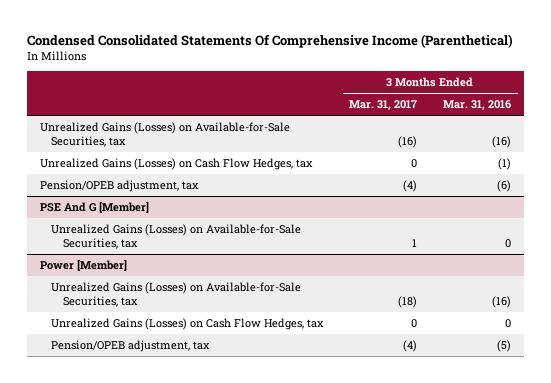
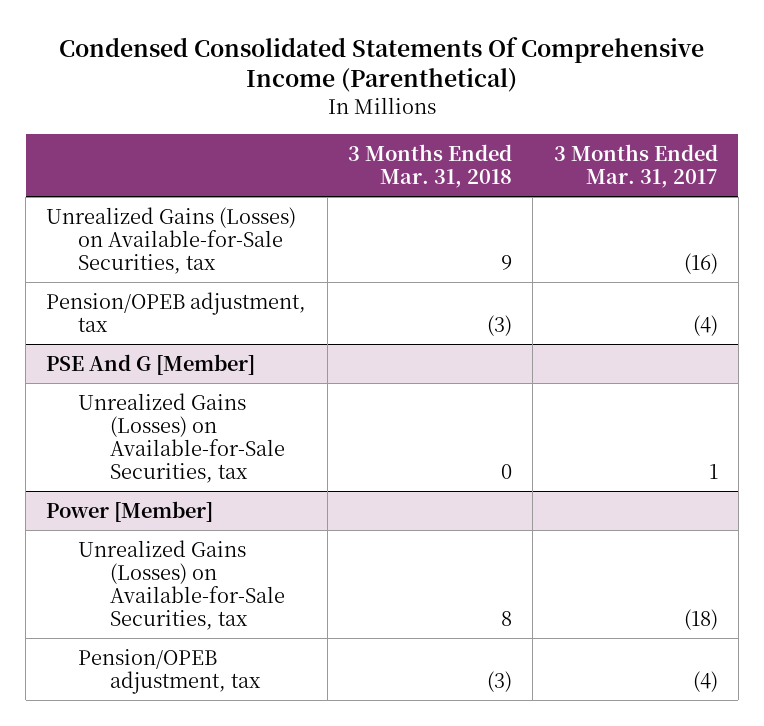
[443,100,512,111] Mar. 31, 2016 -> none
none -> [348,143,513,188] 3 Months Ended Mar. 31, 2018
[40,158,314,171] Unrealized Gains (Losses) on Cash Flow Hedges, tax -> none
[51,318,325,331] Unrealized Gains (Losses) on Cash Flow Hedges, tax -> none

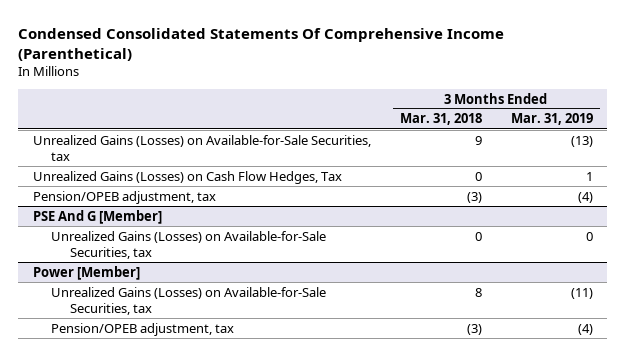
[553,143,718,188] 3 Months Ended Mar. 31, 2017 -> none
none -> [510,113,593,126] Mar. 31, 2019
none -> [32,170,342,184] Unrealized Gains (Losses) on Cash Flow Hedges, Tax

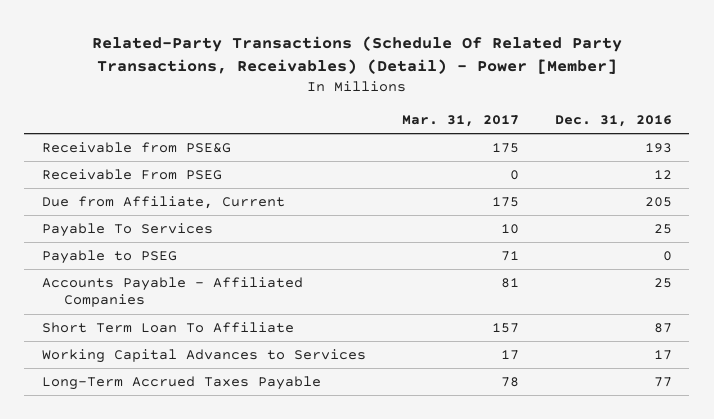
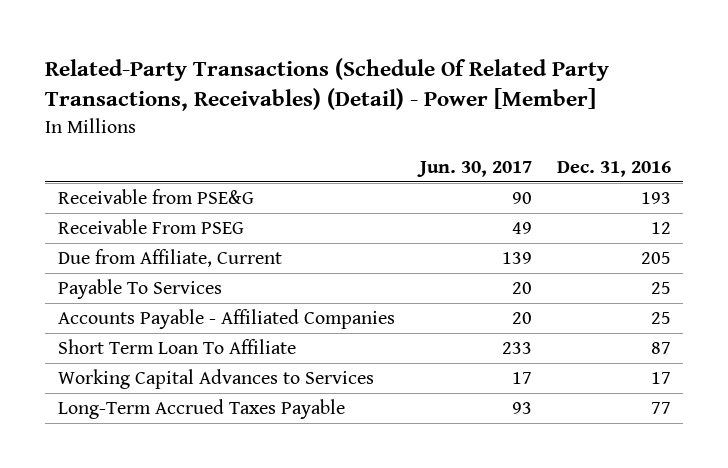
[401,114,519,127] Mar. 31, 2017 -> none
none -> [416,161,532,178] Jun. 30, 2017
[42,249,178,264] Payable to PSEG -> none

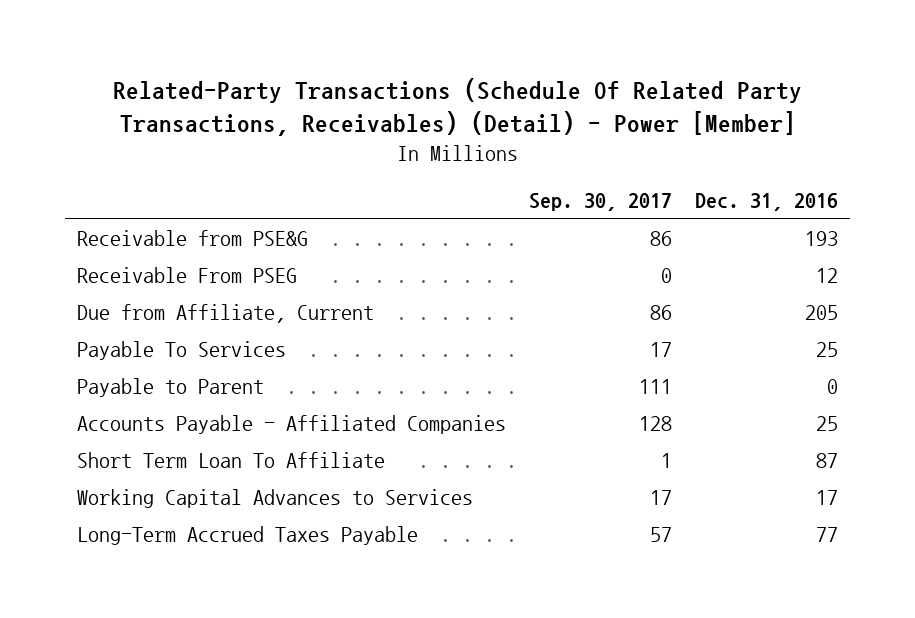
[416,161,532,178] Jun. 30, 2017 -> none
none -> [529,193,673,212] Sep. 30, 2017
none -> [76,378,264,398] Payable to Parent

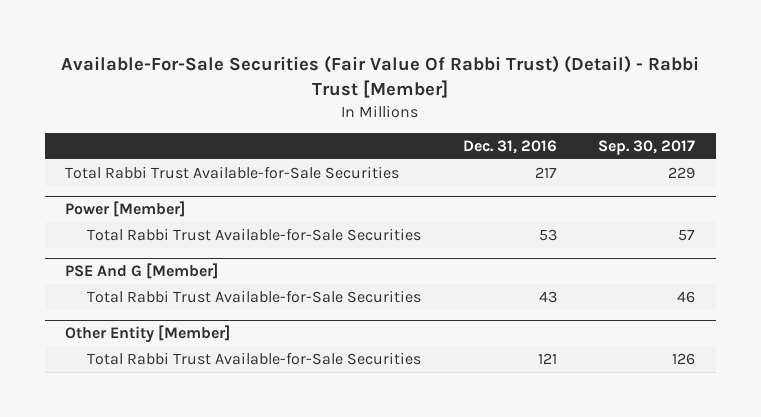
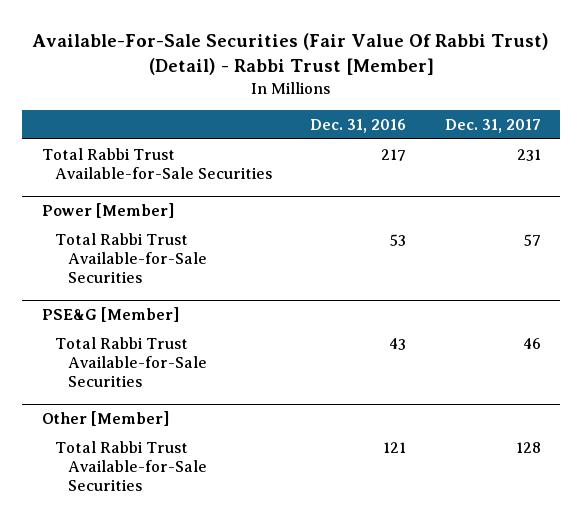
[598,140,696,156] Sep. 30, 2017 -> none
none -> [444,118,541,133] Dec. 31, 2017
[65,263,219,280] PSE And G [Member] -> [41,307,179,323] PSE&G [Member]
[65,325,231,344] Other Entity [Member] -> [41,411,169,427] Other [Member]

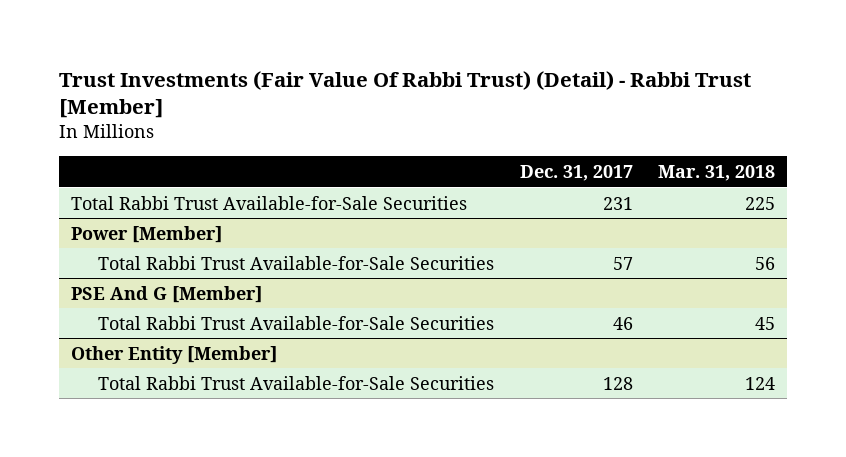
[32,33,550,76] Available-For-Sale Securities (Fair Value Of Rabbi Trust) (Detail) - Rabbi Trust [Member] -> [58,70,751,119] Trust Investments (Fair Value Of Rabbi Trust) (Detail) - Rabbi Trust [Member]
[310,118,407,133] Dec. 31, 2016 -> none
none -> [657,165,775,182] Mar. 31, 2018
[41,307,179,323] PSE&G [Member] -> [71,285,263,303] PSE And G [Member]
[41,411,169,427] Other [Member] -> [71,345,278,364] Other Entity [Member]

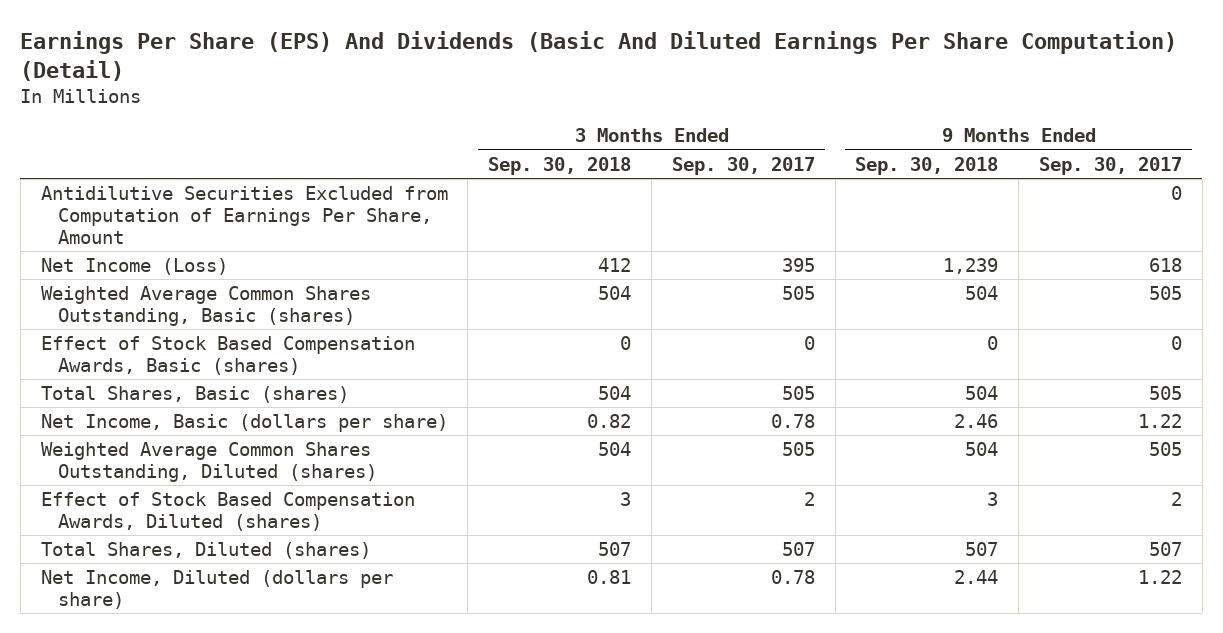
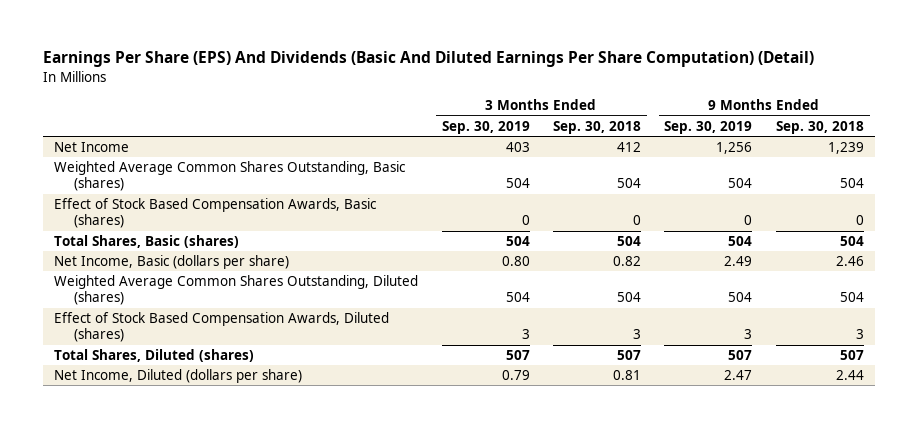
[671,156,815,175] Sep. 30, 2017 -> none
[1039,156,1183,175] Sep. 30, 2017 -> none
none -> [441,120,530,134] Sep. 30, 2019
none -> [664,120,753,134] Sep. 30, 2019
[40,185,448,244] Antidilutive Securities Excluded from Computation of Earnings Per Share, Amount -> none
[40,257,228,275] Net Income (Loss) -> [54,142,130,153] Net Income

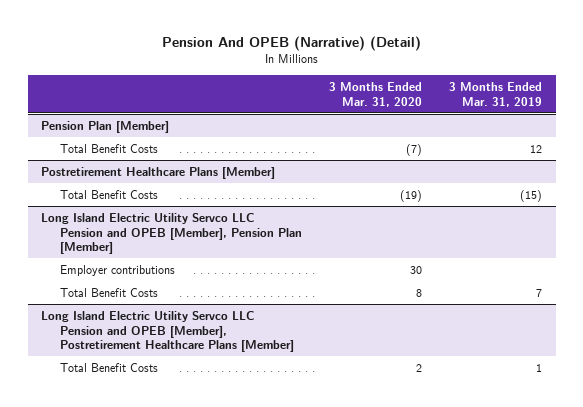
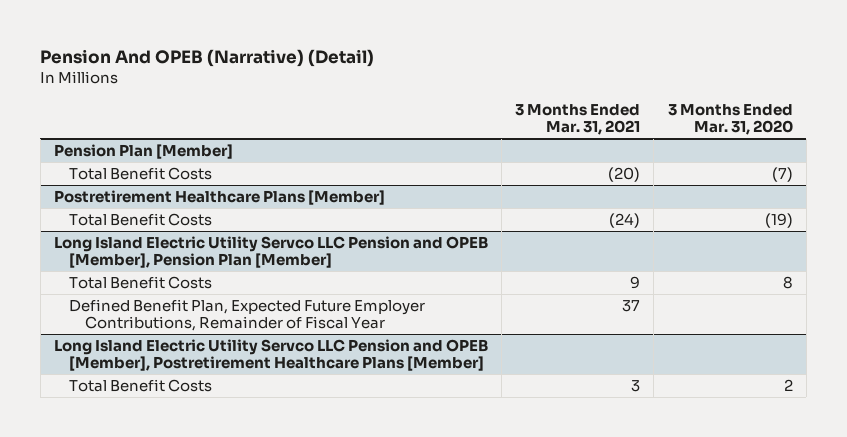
[449,81,543,107] 3 Months Ended Mar. 31, 2019 -> none
none -> [515,103,641,136] 3 Months Ended Mar. 31, 2021
[59,264,175,276] Employer contributions -> none
none -> [69,298,426,332] Defined Benefit Plan, Expected Future Employer Contributions, Remainder of Fiscal Year

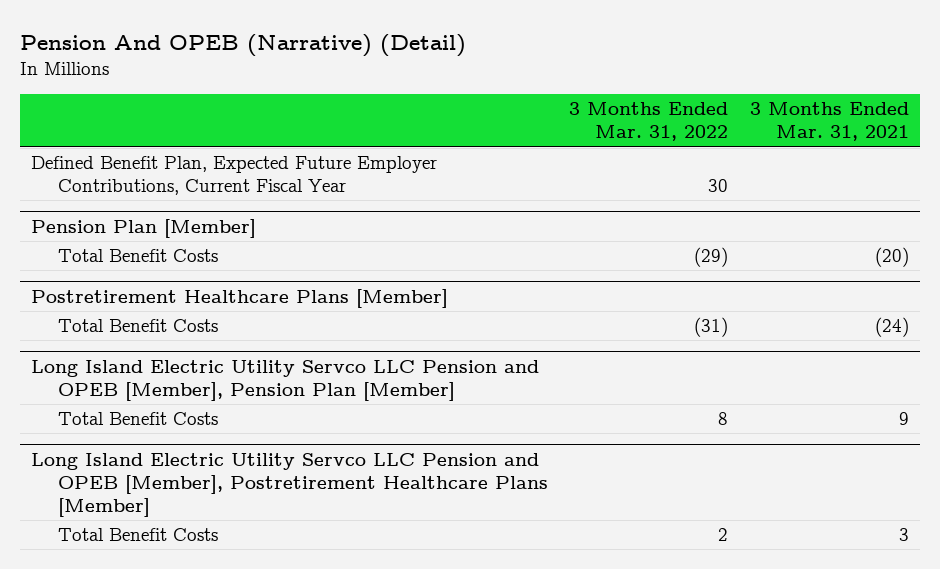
[667,103,793,136] 3 Months Ended Mar. 31, 2020 -> none
none -> [569,102,729,142] 3 Months Ended Mar. 31, 2022
none -> [31,156,438,196] Defined Benefit Plan, Expected Future Employer Contributions, Current Fiscal Year
[69,298,426,332] Defined Benefit Plan, Expected Future Employer Contributions, Remainder of Fiscal Year -> none

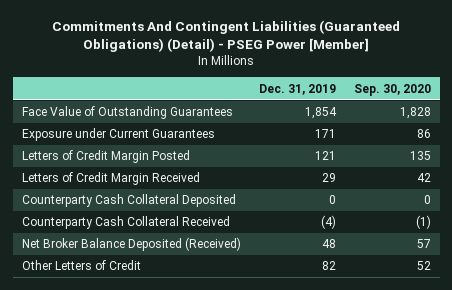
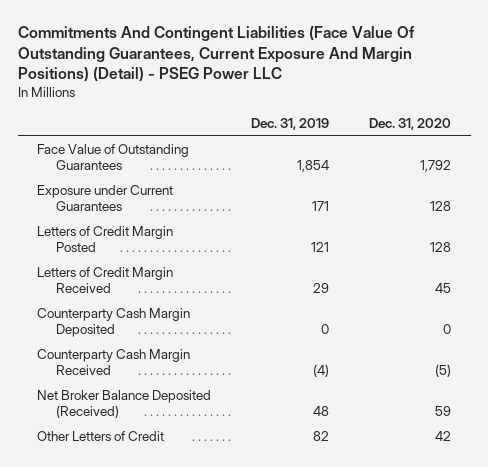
[52,20,401,53] Commitments And Contingent Liabilities (Guaranteed Obligations) (Detail) - PSEG Power [Member] -> [17,26,415,83] Commitments And Contingent Liabilities (Face Value Of Outstanding Guarantees, Current Exposure And Margin Positions) (Detail) - PSEG Power LLC
[353,83,431,96] Sep. 30, 2020 -> none
none -> [368,117,451,130] Dec. 31, 2020
[21,194,236,208] Counterparty Cash Collateral Deposited -> [37,308,191,337] Counterparty Cash Margin Deposited
[21,216,230,230] Counterparty Cash Collateral Received -> [37,349,191,375] Counterparty Cash Margin Received

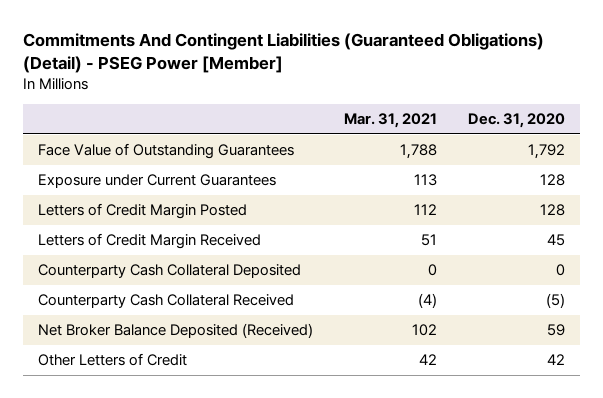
[17,26,415,83] Commitments And Contingent Liabilities (Face Value Of Outstanding Guarantees, Current Exposure And Margin Positions) (Detail) - PSEG Power LLC -> [22,33,544,74] Commitments And Contingent Liabilities (Guaranteed Obligations) (Detail) - PSEG Power [Member]
[251,117,330,130] Dec. 31, 2019 -> none
none -> [343,113,437,129] Mar. 31, 2021
[37,308,191,337] Counterparty Cash Margin Deposited -> [38,264,302,279] Counterparty Cash Collateral Deposited
[37,349,191,375] Counterparty Cash Margin Received -> [38,294,295,309] Counterparty Cash Collateral Received

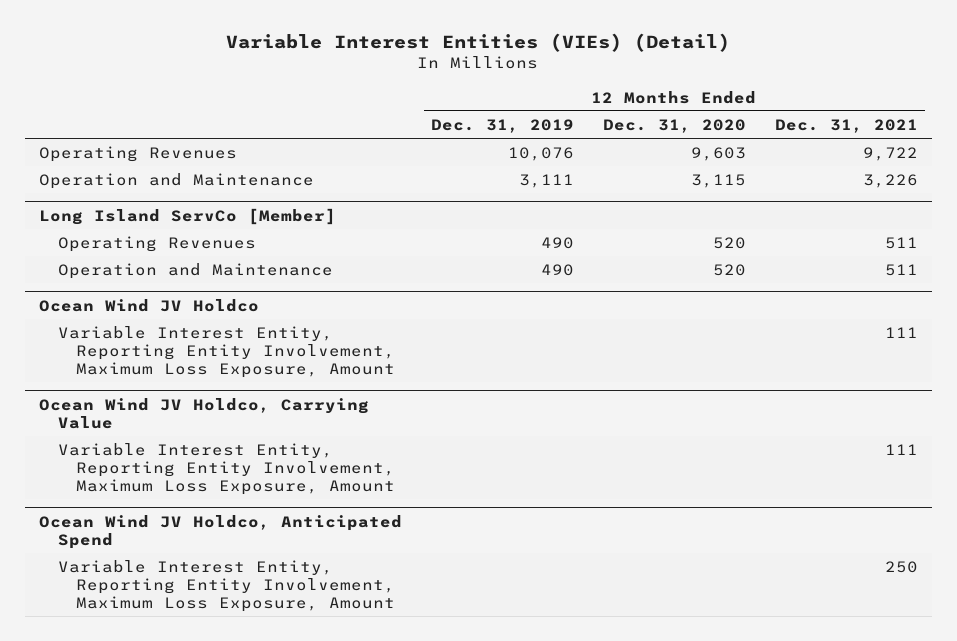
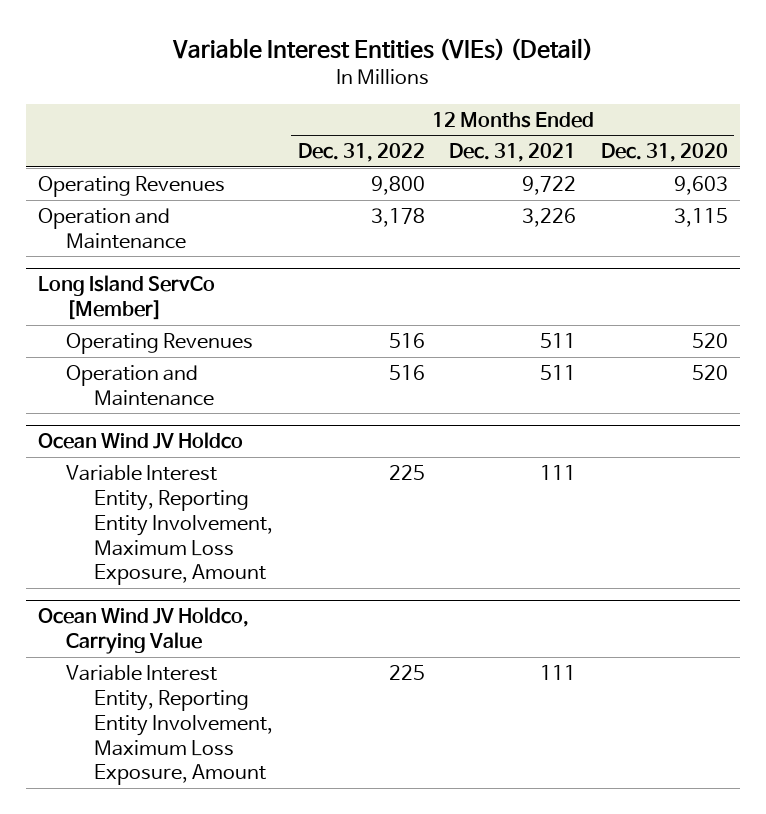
[431,119,575,134] Dec. 31, 2019 -> none
none -> [297,143,425,163] Dec. 31, 2022
[39,514,403,549] Ocean Wind JV Holdco, Anticipated Spend -> none
[57,560,396,612] Variable Interest Entity, Reporting Entity Involvement, Maximum Loss Exposure, Amount -> none

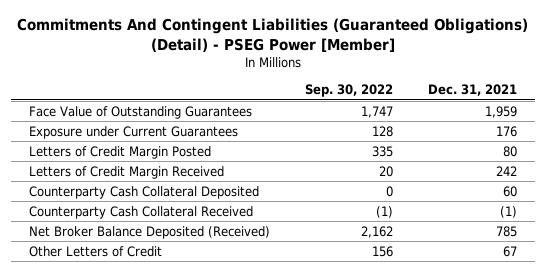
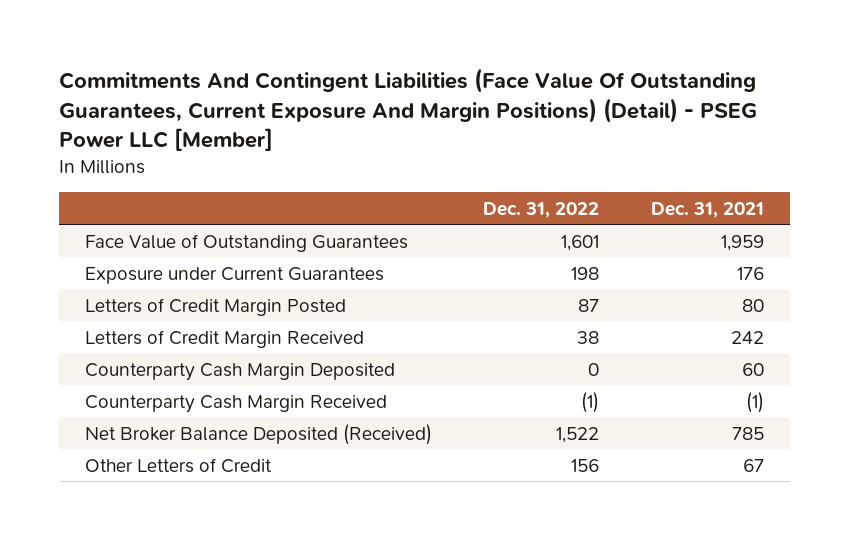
[16,18,528,52] Commitments And Contingent Liabilities (Guaranteed Obligations) (Detail) - PSEG Power [Member] -> [58,68,757,152] Commitments And Contingent Liabilities (Face Value Of Outstanding Guarantees, Current Exposure And Margin Positions) (Detail) - PSEG Power LLC [Member]
[304,84,393,98] Sep. 30, 2022 -> none
none -> [483,201,600,218] Dec. 31, 2022
[28,185,259,199] Counterparty Cash Collateral Deposited -> [84,362,395,381] Counterparty Cash Margin Deposited
[28,205,253,219] Counterparty Cash Collateral Received -> [84,394,387,413] Counterparty Cash Margin Received

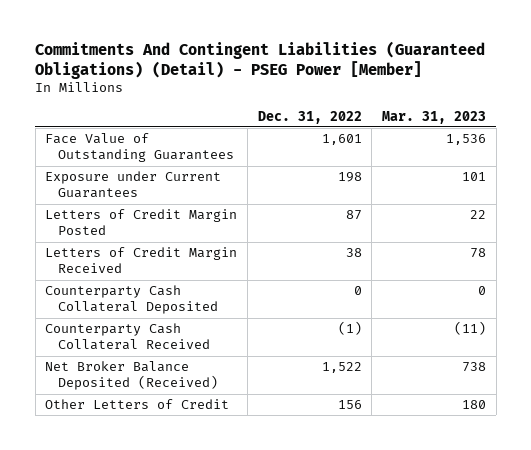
[58,68,757,152] Commitments And Contingent Liabilities (Face Value Of Outstanding Guarantees, Current Exposure And Margin Positions) (Detail) - PSEG Power LLC [Member] -> [35,41,486,80] Commitments And Contingent Liabilities (Guaranteed Obligations) (Detail) - PSEG Power [Member]
[651,201,765,218] Dec. 31, 2021 -> none
none -> [381,110,486,124] Mar. 31, 2023
[84,362,395,381] Counterparty Cash Margin Deposited -> [45,285,219,315] Counterparty Cash Collateral Deposited
[84,394,387,413] Counterparty Cash Margin Received -> [45,323,211,351] Counterparty Cash Collateral Received

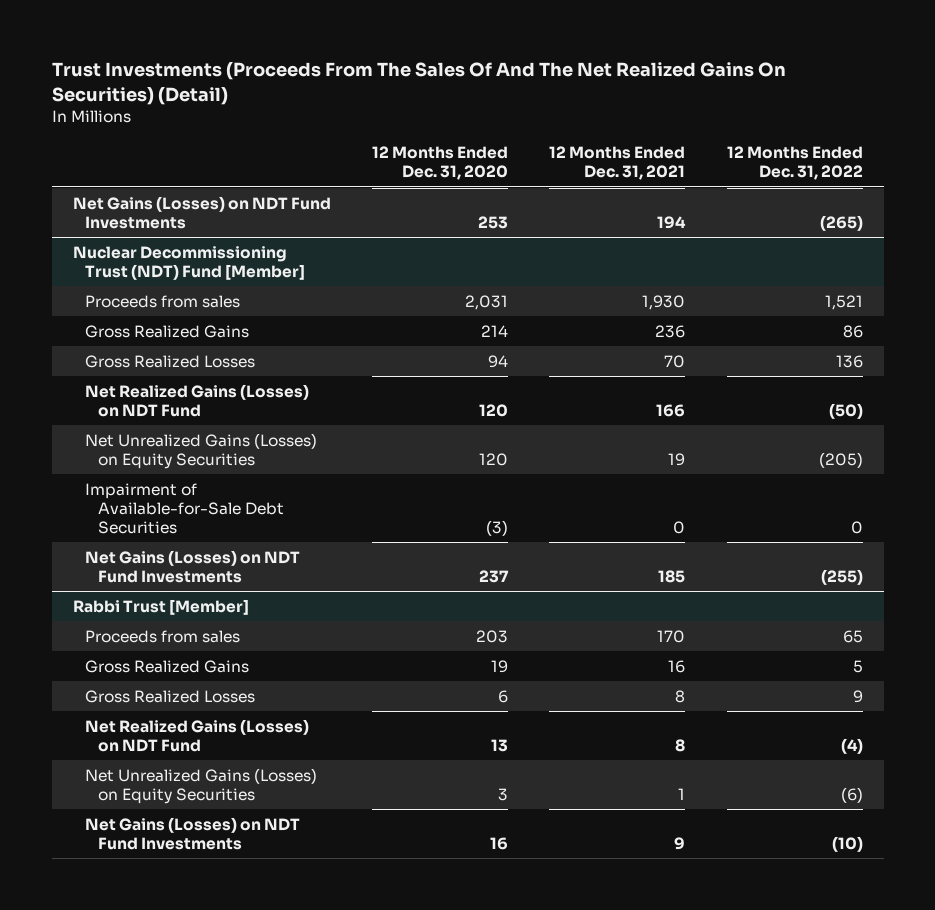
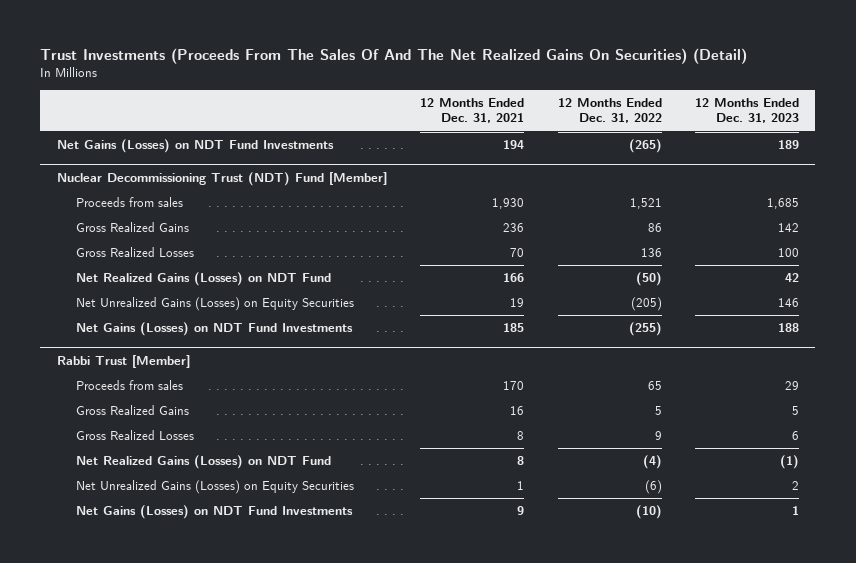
[371,146,508,181] 12 Months Ended Dec. 31, 2020 -> none
none -> [694,97,799,124] 12 Months Ended Dec. 31, 2023
[85,482,284,535] Impairment of Available-for-Sale Debt Securities -> none

